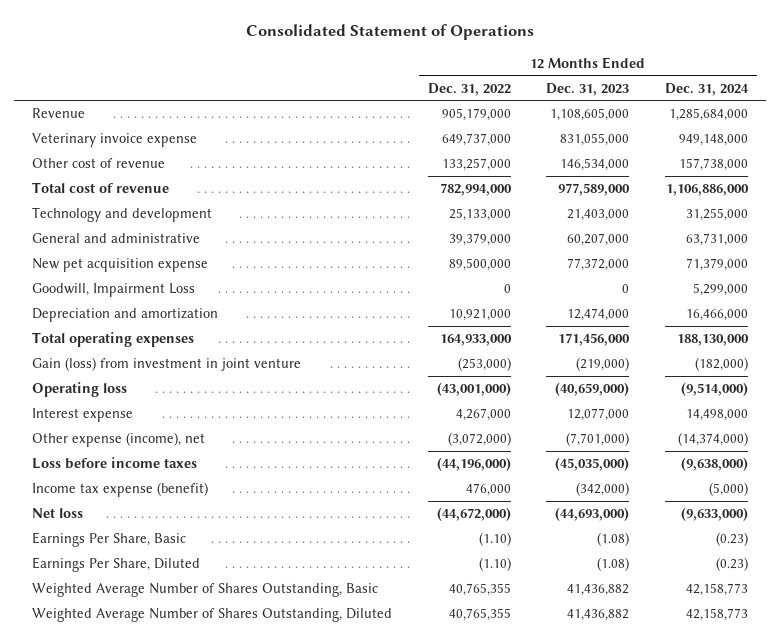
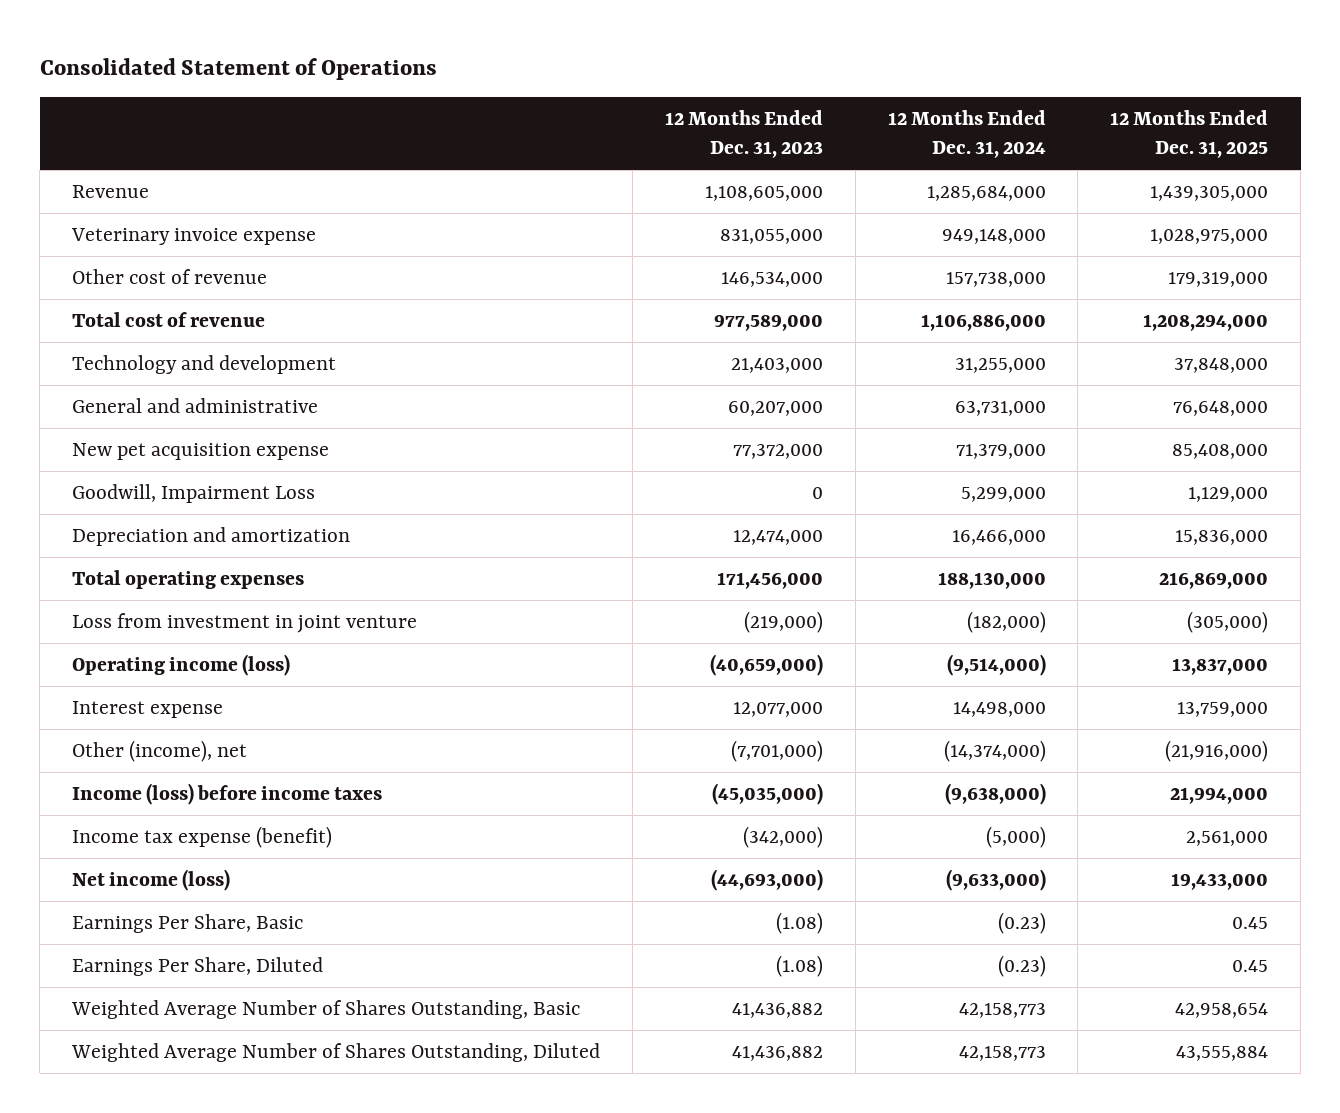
[427,82,511,96] Dec. 31, 2022 -> none
none -> [1110,110,1269,159] 12 Months Ended Dec. 31, 2025
[32,357,302,372] Gain (loss) from investment in joint venture -> [72,613,418,634] Loss from investment in joint venture
[32,382,128,398] Operating loss -> [72,654,291,677] Operating income (loss)
[32,432,206,448] Other expense (income), net -> [72,740,248,763] Other (income), net
[32,457,198,470] Loss before income taxes -> [72,783,383,806] Income (loss) before income taxes
[32,508,84,519] Net loss -> [72,869,231,892] Net income (loss)

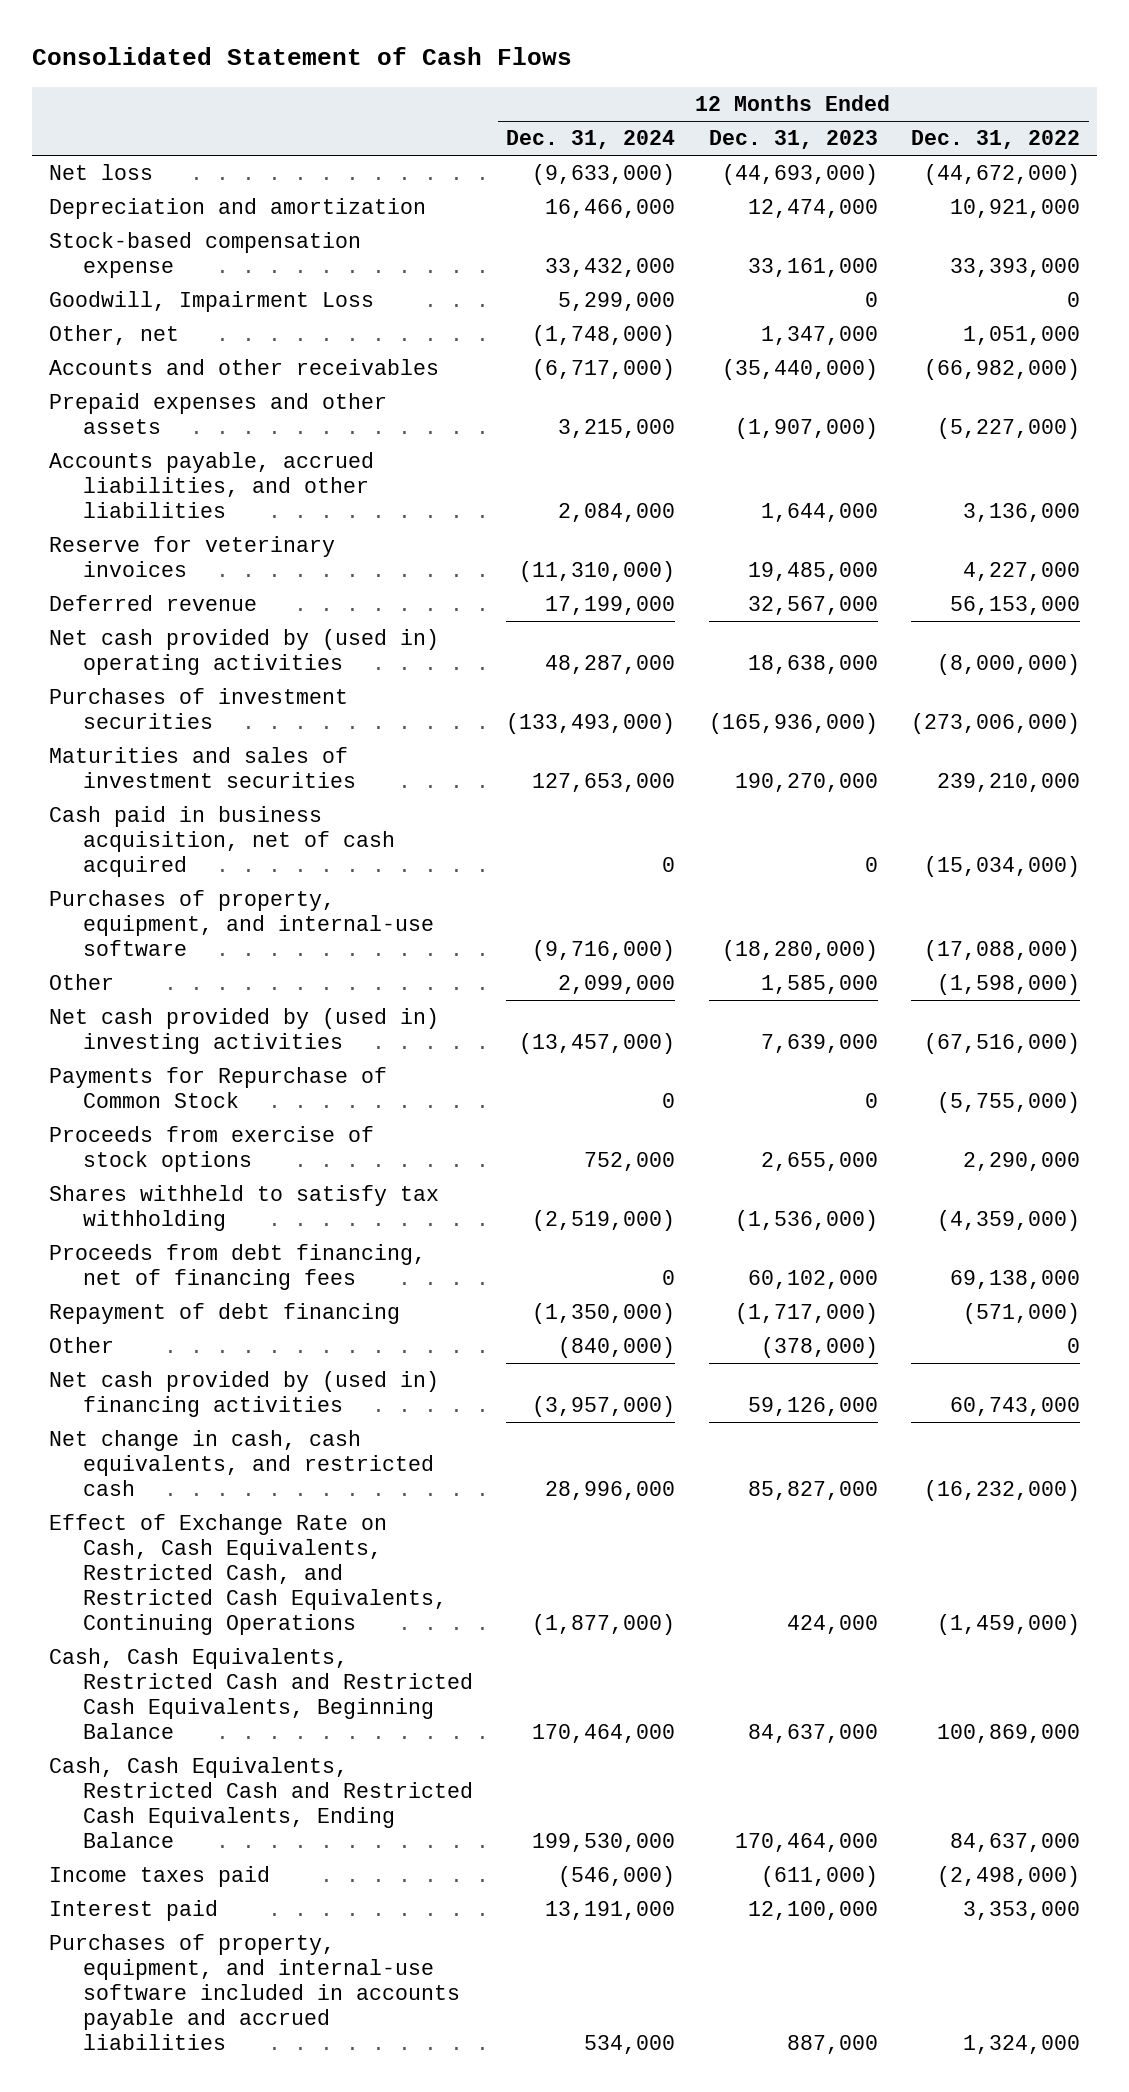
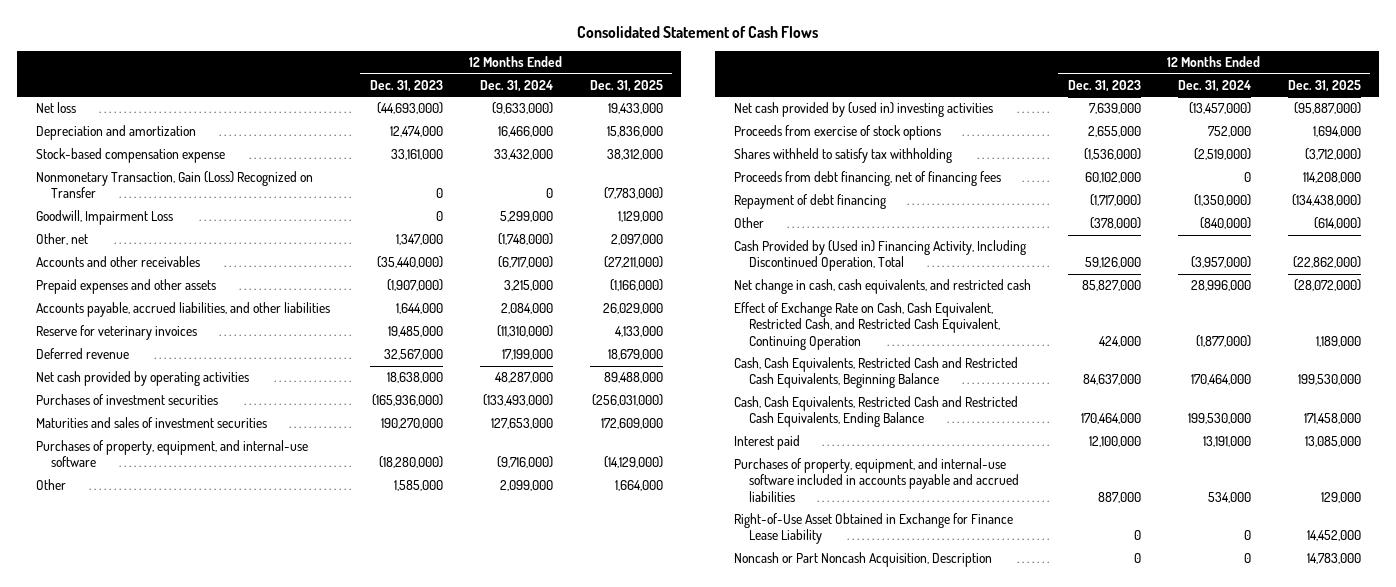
[911,130,1081,150] Dec. 31, 2022 -> none
none -> [589,80,663,93] Dec. 31, 2025
none -> [35,171,313,199] Nonmonetary Transaction, Gain (Loss) Recognized on Transfer
[49,629,440,675] Net cash provided by (used in) operating activities -> [35,371,249,387] Net cash provided by operating activities
[49,806,395,877] Cash paid in business acquisition, net of cash acquired -> none
[49,1067,388,1108] Payments for Repurchase of Common Stock -> none
[49,1371,440,1417] Net cash provided by (used in) financing activities -> [733,240,1026,272] Cash Provided by (Used in) Financing Activity, Including Discontinued Operation, Total
[49,1514,447,1635] Effect of Exchange Rate on Cash, Cash Equivalents, Restricted Cash, and Restricted Cash Equivalents, Continuing Operations -> [733,302,1000,350] Effect of Exchange Rate on Cash, Cash Equivalent, Restricted Cash, and Restricted Cash Equivalent, Continuing Operation
[49,1866,271,1888] Income taxes paid -> none
none -> [733,513,1013,545] Right-of-Use Asset Obtained in Exchange for Finance Lease Liability
none -> [733,552,992,568] Noncash or Part Noncash Acquisition, Description

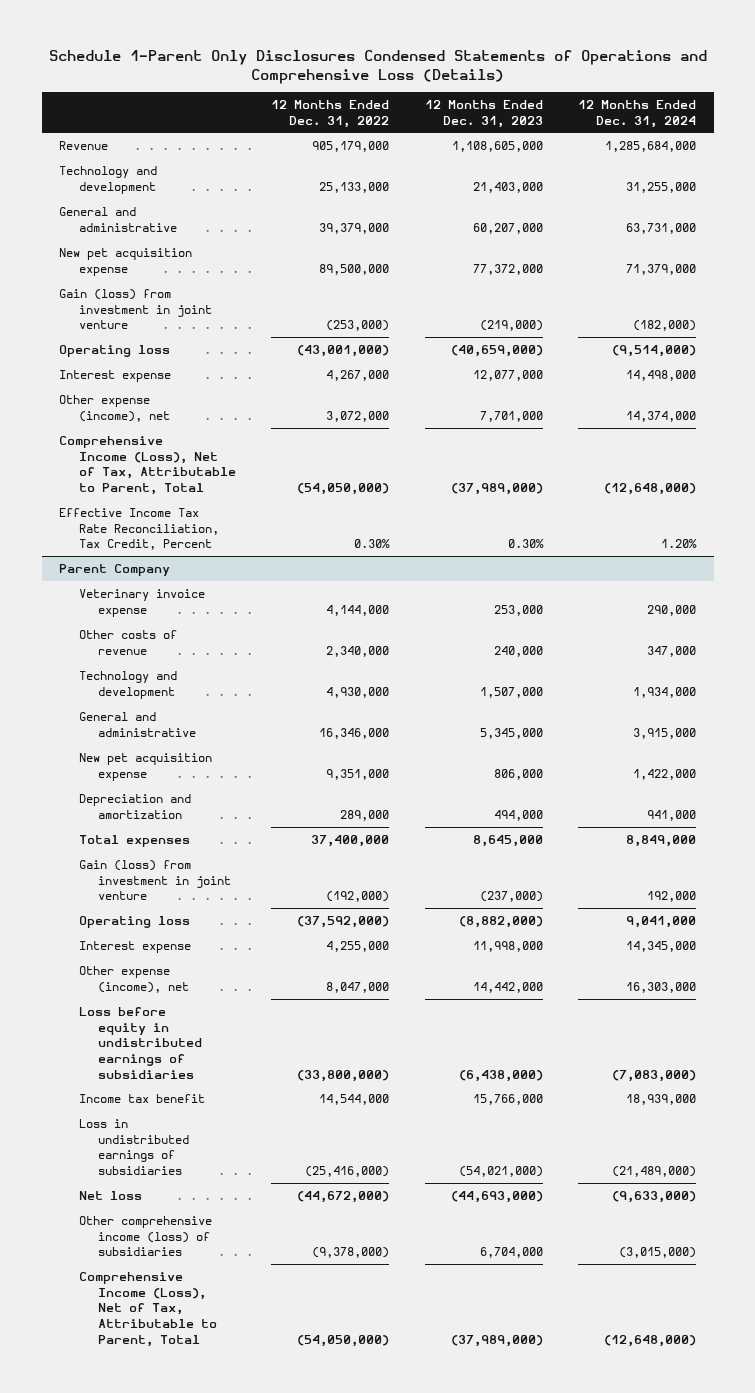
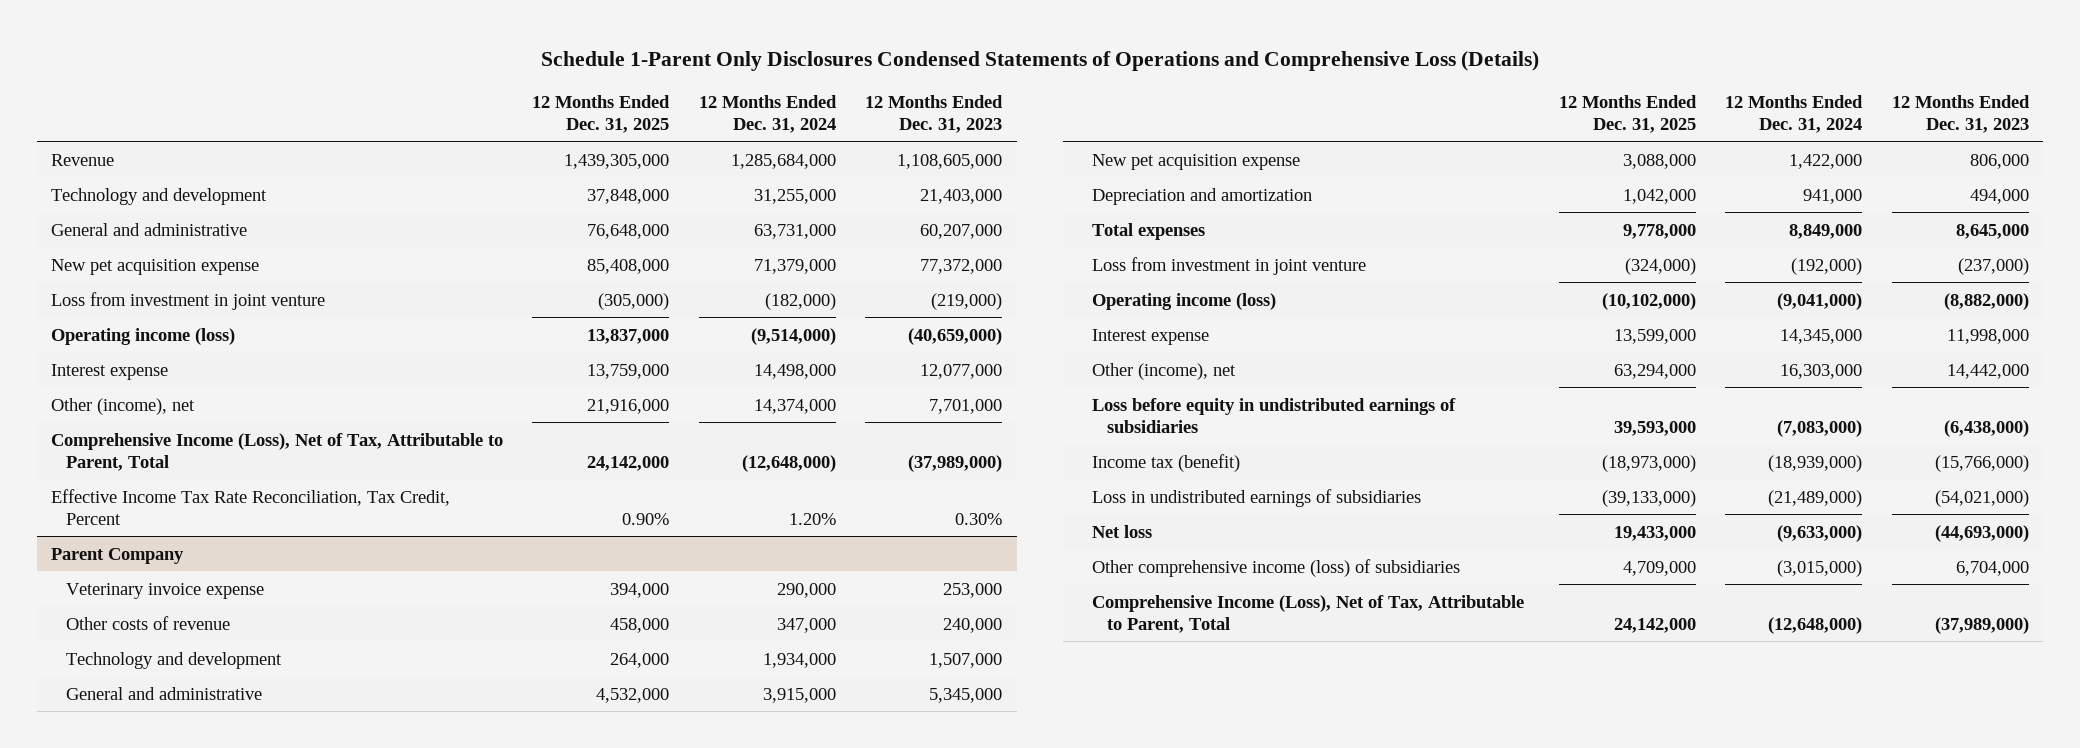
[271,99,390,128] 12 Months Ended Dec. 31, 2022 -> none
none -> [532,94,671,134] 12 Months Ended Dec. 31, 2025
[59,289,212,330] Gain (loss) from investment in joint venture -> [51,291,326,310] Loss from investment in joint venture
[59,345,171,358] Operating loss -> [51,327,236,345] Operating income (loss)
[59,395,170,422] Other expense (income), net -> [51,397,196,415] Other (income), net
[78,860,232,901] Gain (loss) from investment in joint venture -> [1092,256,1367,275] Loss from investment in joint venture
[646,891,696,903] 192,000 -> [1791,257,1863,275] (192,000)
[78,916,190,929] Operating loss -> [1092,292,1277,310] Operating income (loss)
[625,916,696,929] 9,041,000 -> [1777,292,1863,310] (9,041,000)
[78,966,190,993] Other expense (income), net -> [1092,362,1237,380] Other (income), net
[78,1094,205,1104] Income tax benefit -> [1092,453,1241,472] Income tax (benefit)
[472,1094,543,1106] 15,766,000 -> [1934,454,2029,472] (15,766,000)
[625,1094,696,1106] 18,939,000 -> [1768,454,1863,472] (18,939,000)

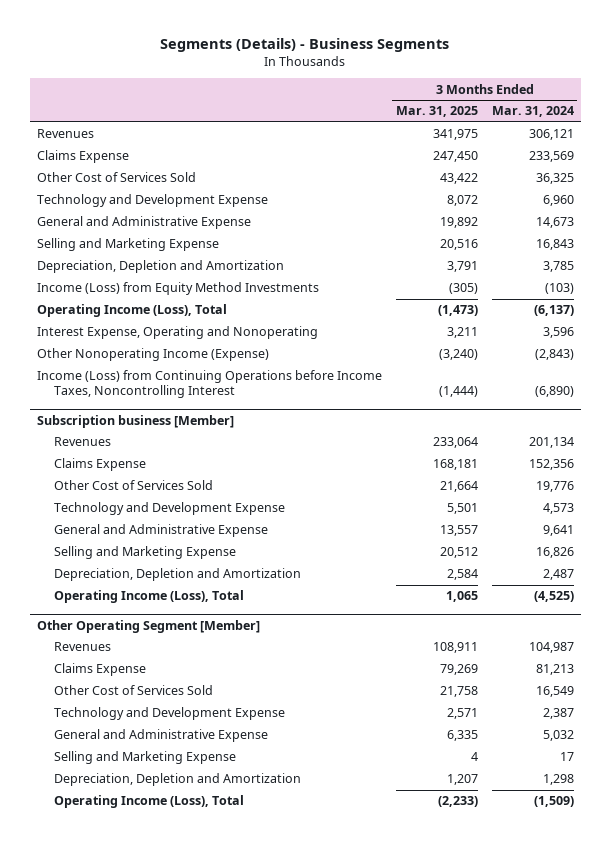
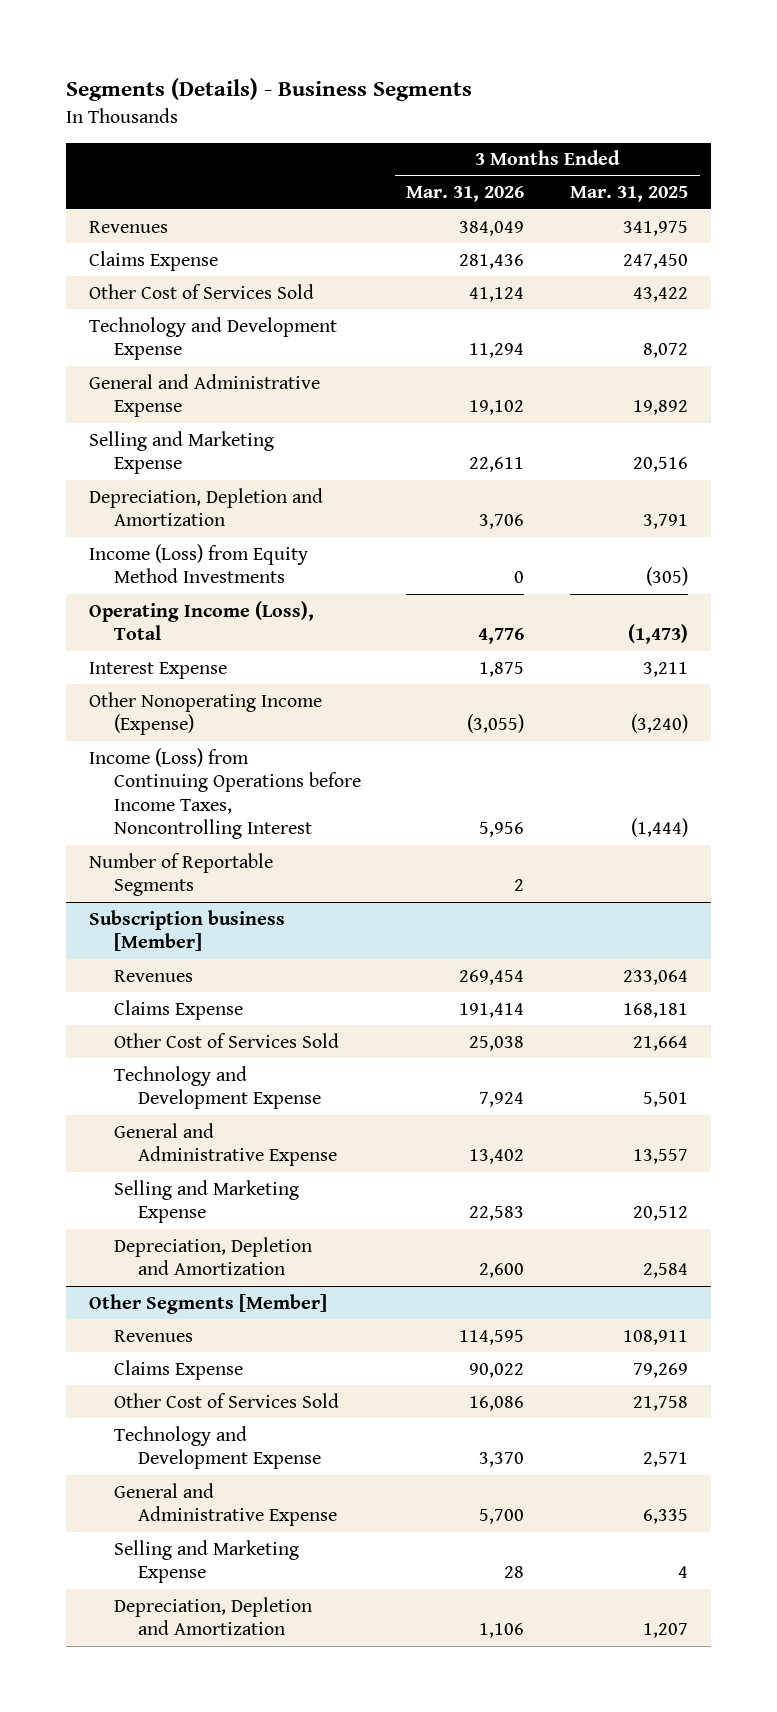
[491,106,574,118] Mar. 31, 2024 -> none
none -> [406,186,525,203] Mar. 31, 2026
[36,326,318,340] Interest Expense, Operating and Nonoperating -> [88,661,227,679] Interest Expense
none -> [88,852,273,897] Number of Reportable Segments
[54,590,245,604] Operating Income (Loss), Total -> none
[36,619,260,633] Other Operating Segment [Member] -> [88,1293,327,1314] Other Segments [Member]
[54,795,245,809] Operating Income (Loss), Total -> none

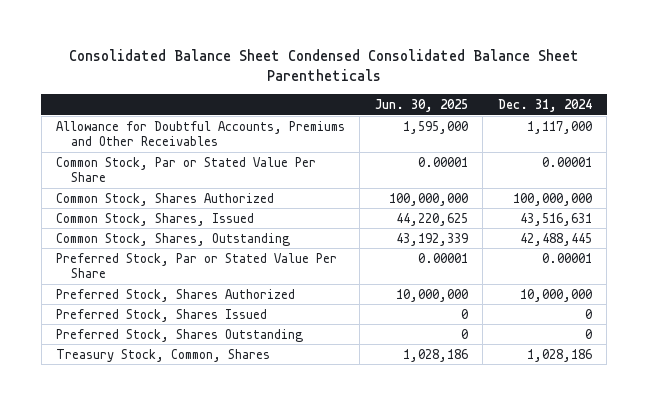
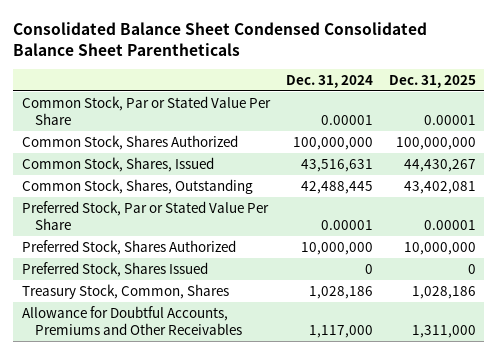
[374,99,468,113] Jun. 30, 2025 -> none
none -> [389,74,477,88] Dec. 31, 2025
[56,328,304,342] Preferred Stock, Shares Outstanding -> none
[56,120,346,146] Allowance for Doubtful Accounts, Premiums and Other Receivables -> [21,305,243,335] Allowance for Doubtful Accounts, Premiums and Other Receivables

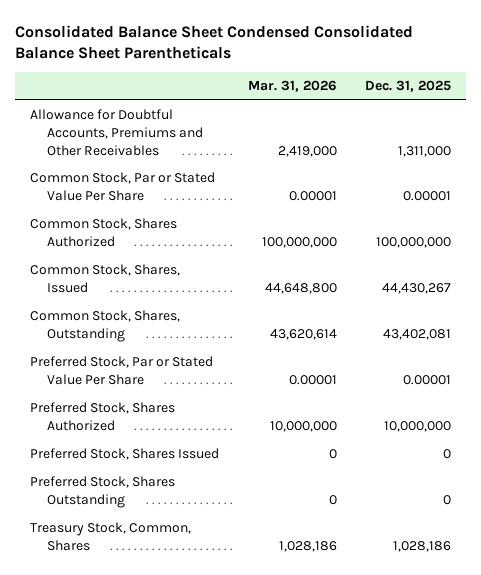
[285,74,373,88] Dec. 31, 2024 -> none
none -> [247,80,337,93] Mar. 31, 2026
[21,305,243,335] Allowance for Doubtful Accounts, Premiums and Other Receivables -> [29,109,204,156] Allowance for Doubtful Accounts, Premiums and Other Receivables
none -> [29,476,175,508] Preferred Stock, Shares Outstanding

